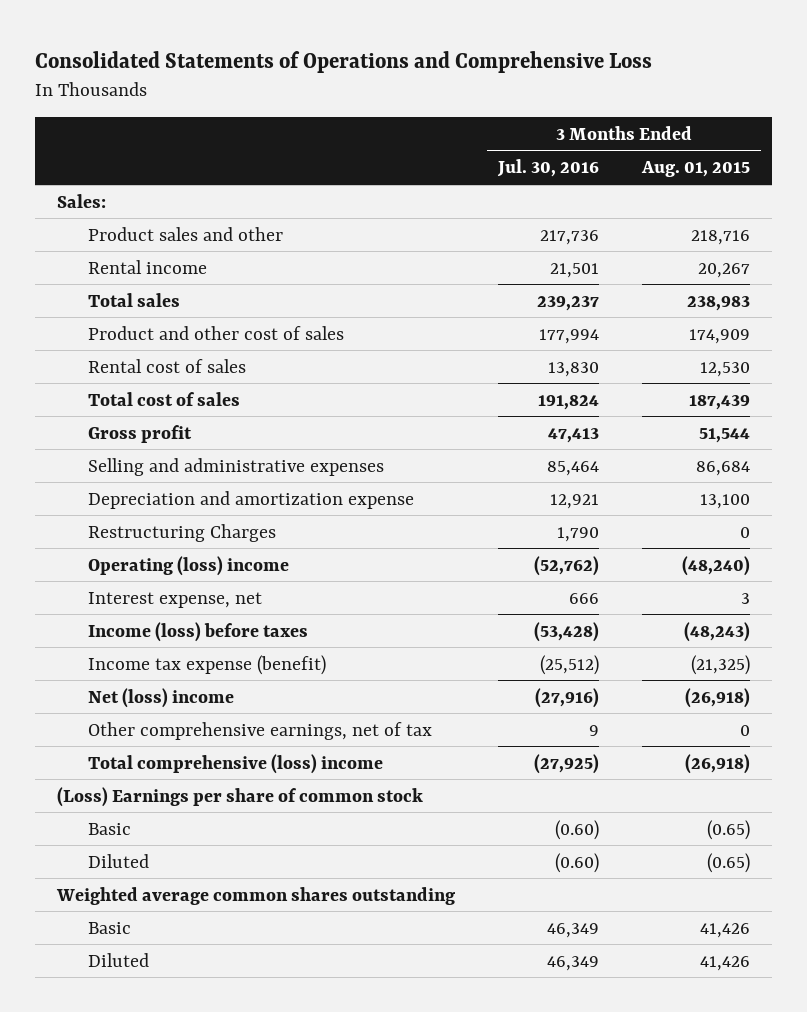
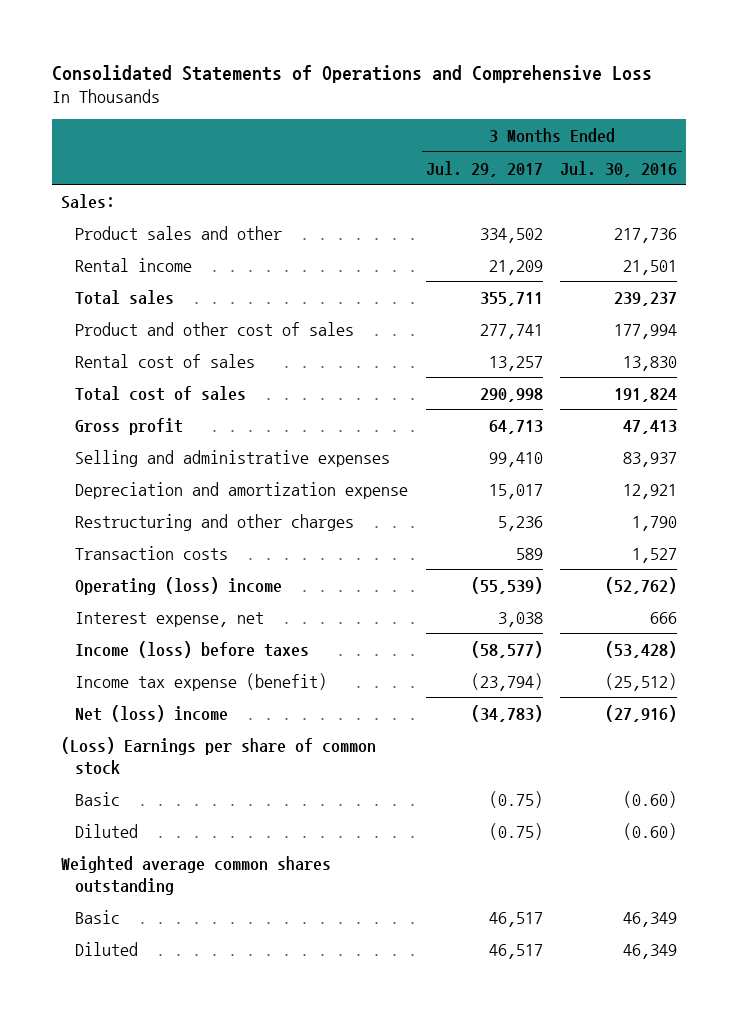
[641,161,751,178] Aug. 01, 2015 -> none
none -> [425,160,543,177] Jul. 29, 2017
[546,460,599,476] 85,464 -> [623,451,678,467] 83,937
[87,523,276,542] Restructuring Charges -> [75,513,355,531] Restructuring and other charges
none -> [75,545,229,560] Transaction costs
[87,721,432,740] Other comprehensive earnings, net of tax -> none
[87,753,383,774] Total comprehensive (loss) income -> none

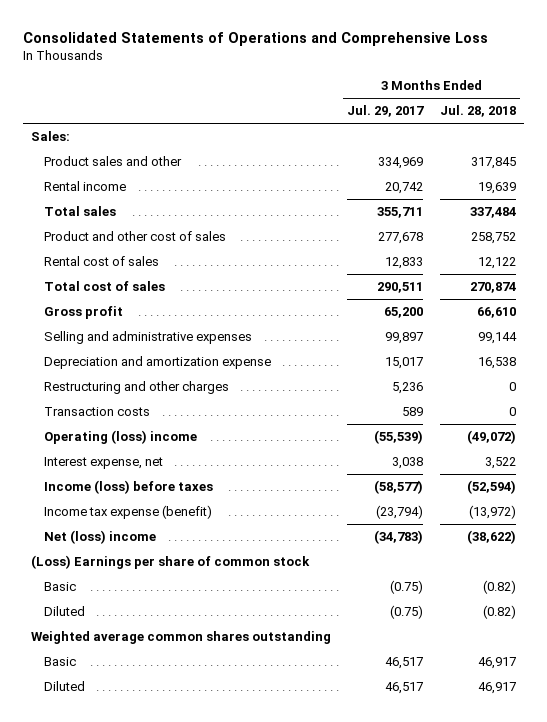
[560,160,678,177] Jul. 30, 2016 -> none
none -> [439,105,516,118] Jul. 28, 2018
[479,227,543,243] 334,502 -> [378,157,424,170] 334,969
[488,259,543,275] 21,209 -> [385,182,424,195] 20,742
[479,323,543,339] 277,741 -> [378,232,424,245] 277,678
[488,355,543,371] 13,257 -> [385,257,424,270] 12,833
[479,387,543,402] 290,998 -> [377,282,424,294] 290,511
[488,419,543,434] 64,713 -> [384,307,424,319] 65,200
[488,451,543,467] 99,410 -> [385,332,424,345] 99,897

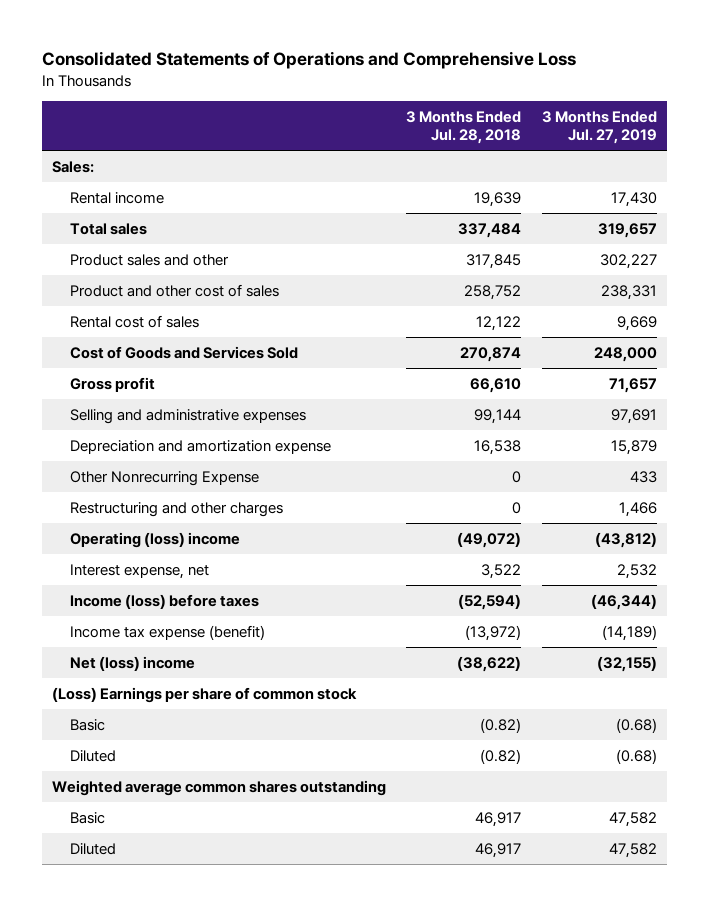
[347,105,425,118] Jul. 29, 2017 -> none
none -> [541,110,657,145] 3 Months Ended Jul. 27, 2019
[43,156,182,167] Product sales and other -> [69,253,229,266] Product sales and other
[43,281,165,292] Total cost of sales -> [69,345,298,359] Cost of Goods and Services Sold
none -> [69,470,259,486] Other Nonrecurring Expense
[43,407,150,417] Transaction costs -> none

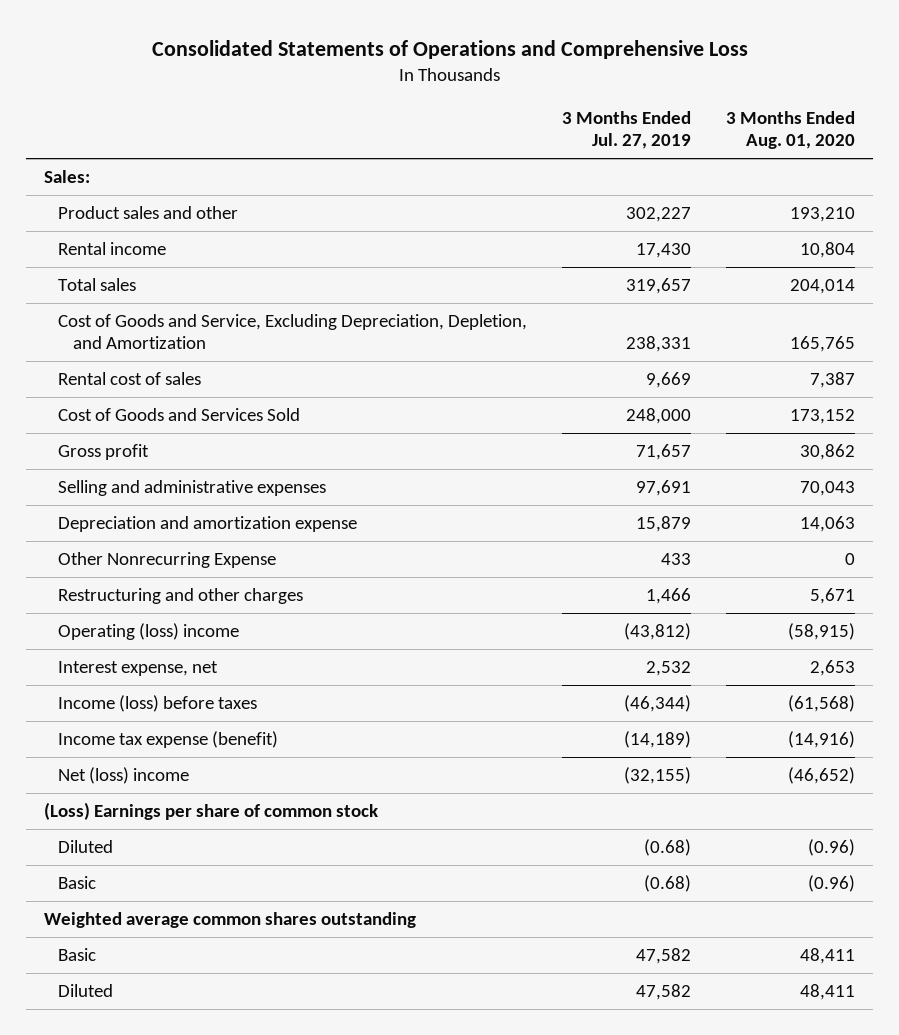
[406,110,522,145] 3 Months Ended Jul. 28, 2018 -> none
none -> [726,111,856,150] 3 Months Ended Aug. 01, 2020
[69,253,229,266] Product sales and other -> [58,206,239,220] Product sales and other
[69,283,279,297] Product and other cost of sales -> [58,314,528,350] Cost of Goods and Service, Excluding Depreciation, Depletion, and Amortization
[69,718,105,731] Basic -> [58,876,97,890] Basic

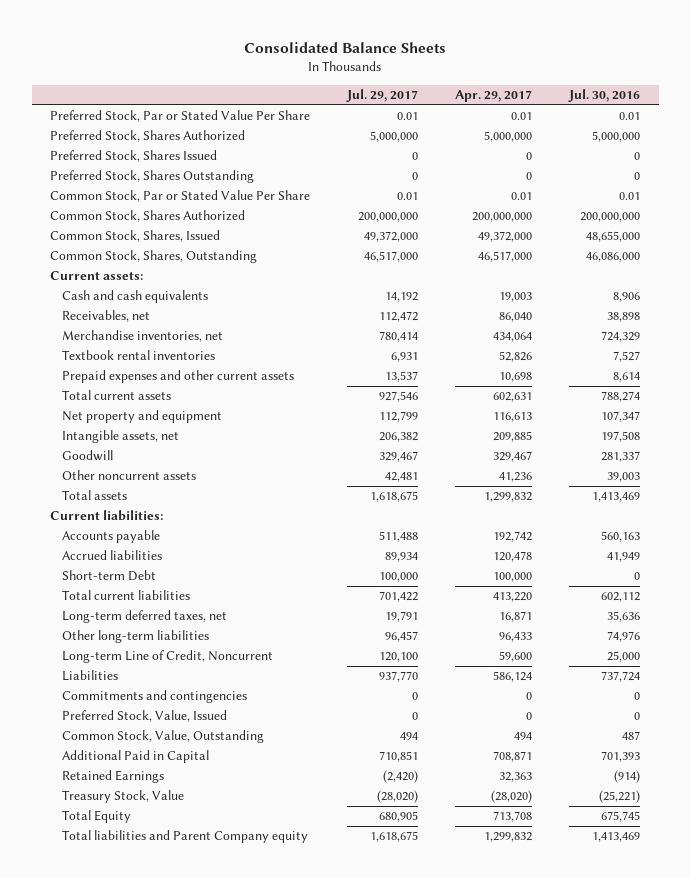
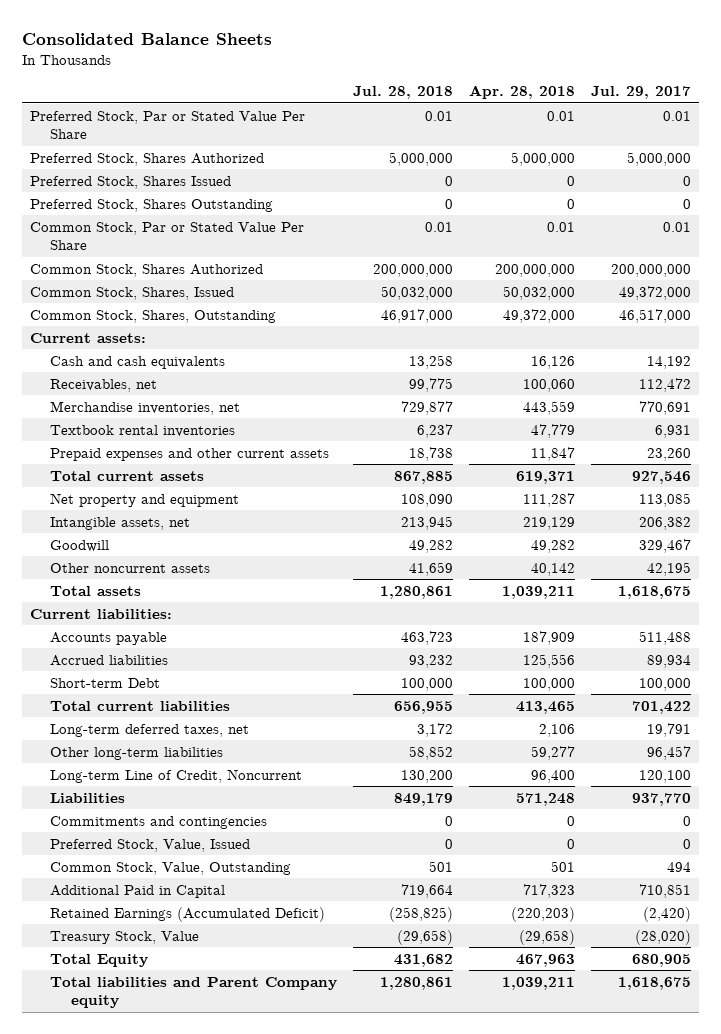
[455,90,533,103] Apr. 29, 2017 -> none
[568,89,641,103] Jul. 30, 2016 -> none
none -> [353,86,454,100] Jul. 28, 2018
none -> [469,85,576,100] Apr. 28, 2018
[379,331,419,343] 780,414 -> [638,400,691,415] 770,691
[385,371,419,383] 13,537 -> [646,447,691,461] 23,260
[379,411,419,423] 112,799 -> [638,492,691,507] 113,085
[385,472,419,483] 42,481 -> [646,561,691,576] 42,195
[61,770,164,784] Retained Earnings -> [50,906,326,922] Retained Earnings (Accumulated Deficit)

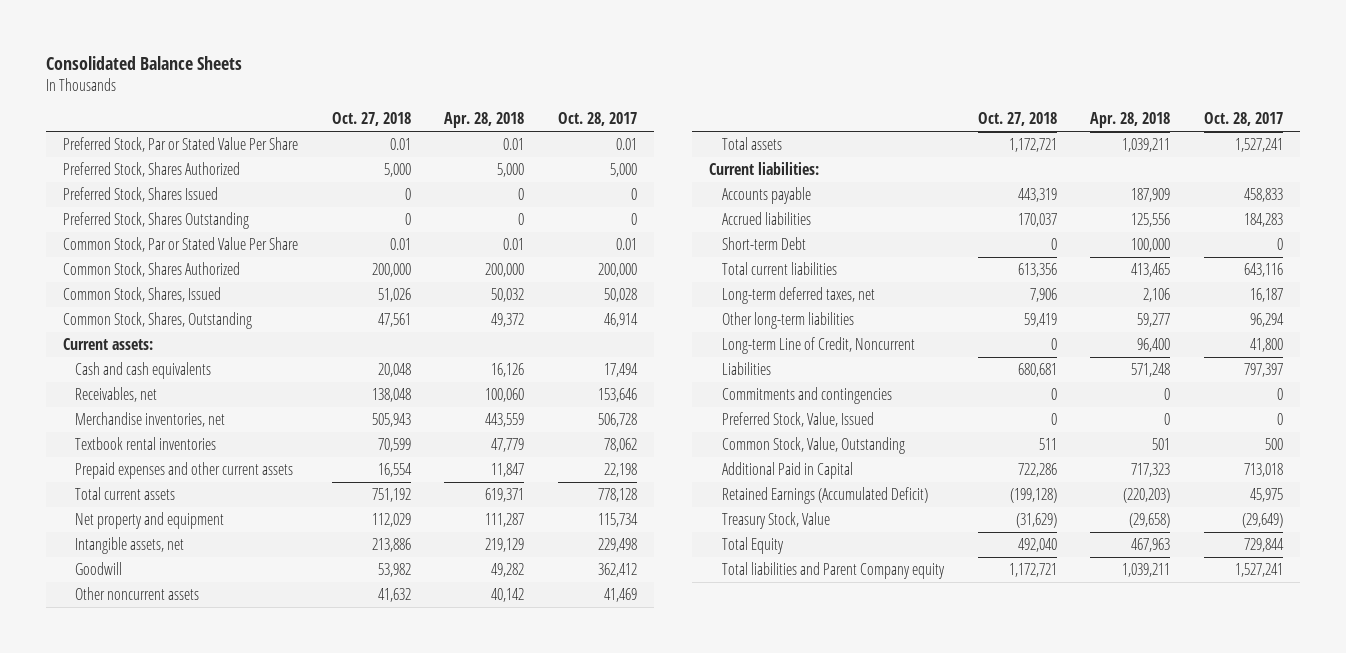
[353,86,454,100] Jul. 28, 2018 -> none
[590,86,691,100] Jul. 29, 2017 -> none
none -> [331,112,411,127] Oct. 27, 2018
none -> [557,112,637,127] Oct. 28, 2017
[511,151,576,166] 5,000,000 -> [497,163,525,178] 5,000
[495,263,576,277] 200,000,000 -> [485,263,525,278] 200,000
[503,285,576,300] 50,032,000 -> [491,288,525,303] 50,032
[503,308,576,323] 49,372,000 -> [491,313,525,328] 49,372

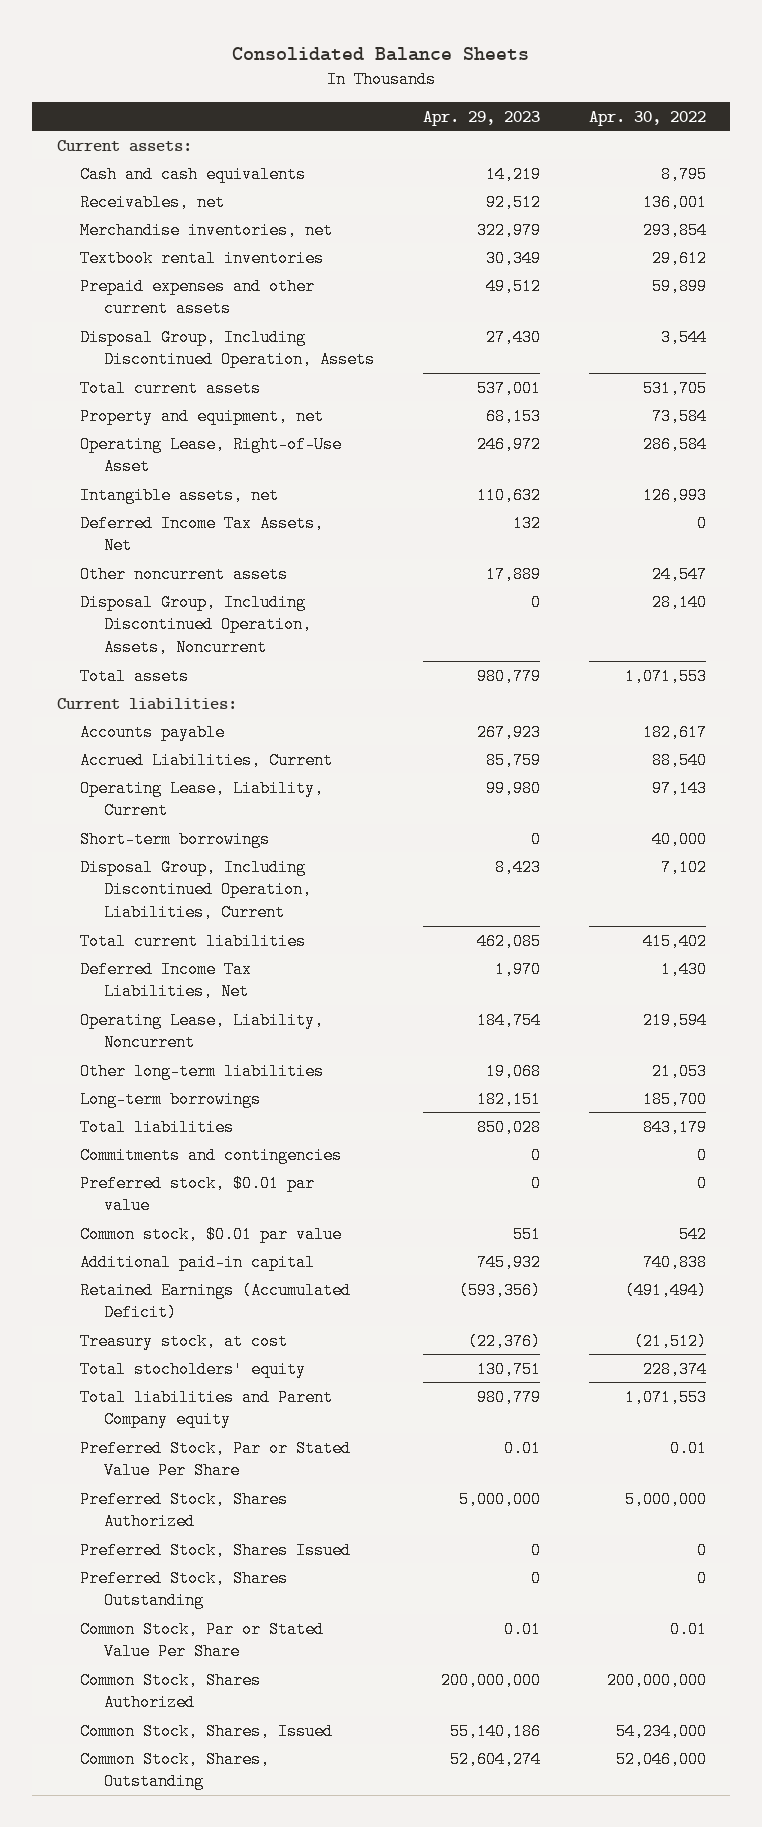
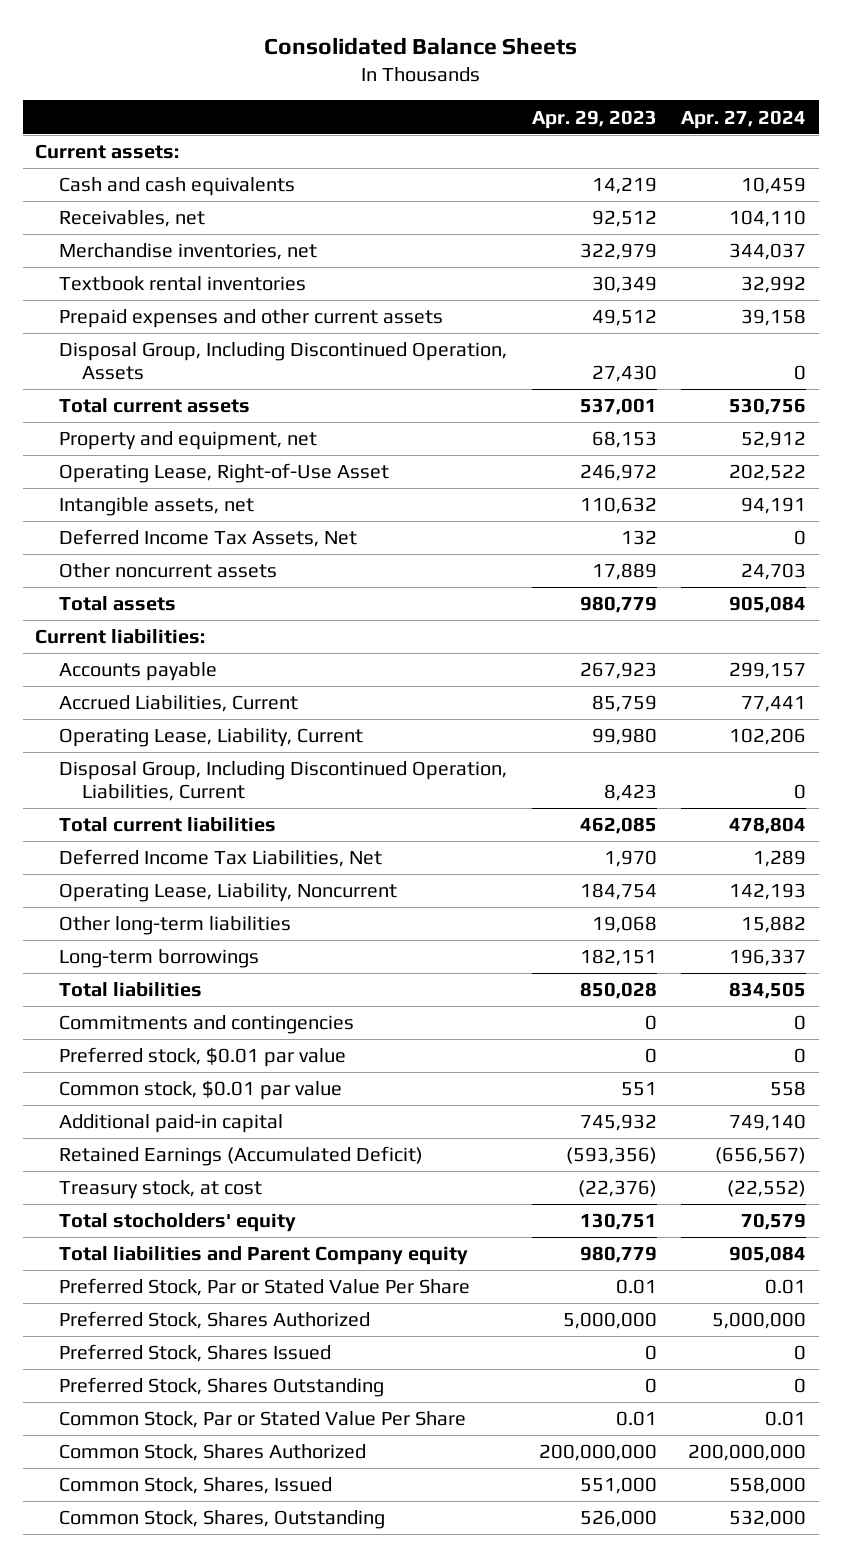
[588,110,706,126] Apr. 30, 2022 -> none
none -> [681,109,807,129] Apr. 27, 2024
[80,593,313,657] Disposal Group, Including Discontinued Operation, Assets, Noncurrent -> none
[80,830,271,848] Short-term borrowings -> none
[449,1722,541,1740] 55,140,186 -> [579,1477,657,1495] 551,000
[449,1750,541,1768] 52,604,274 -> [579,1510,657,1528] 526,000

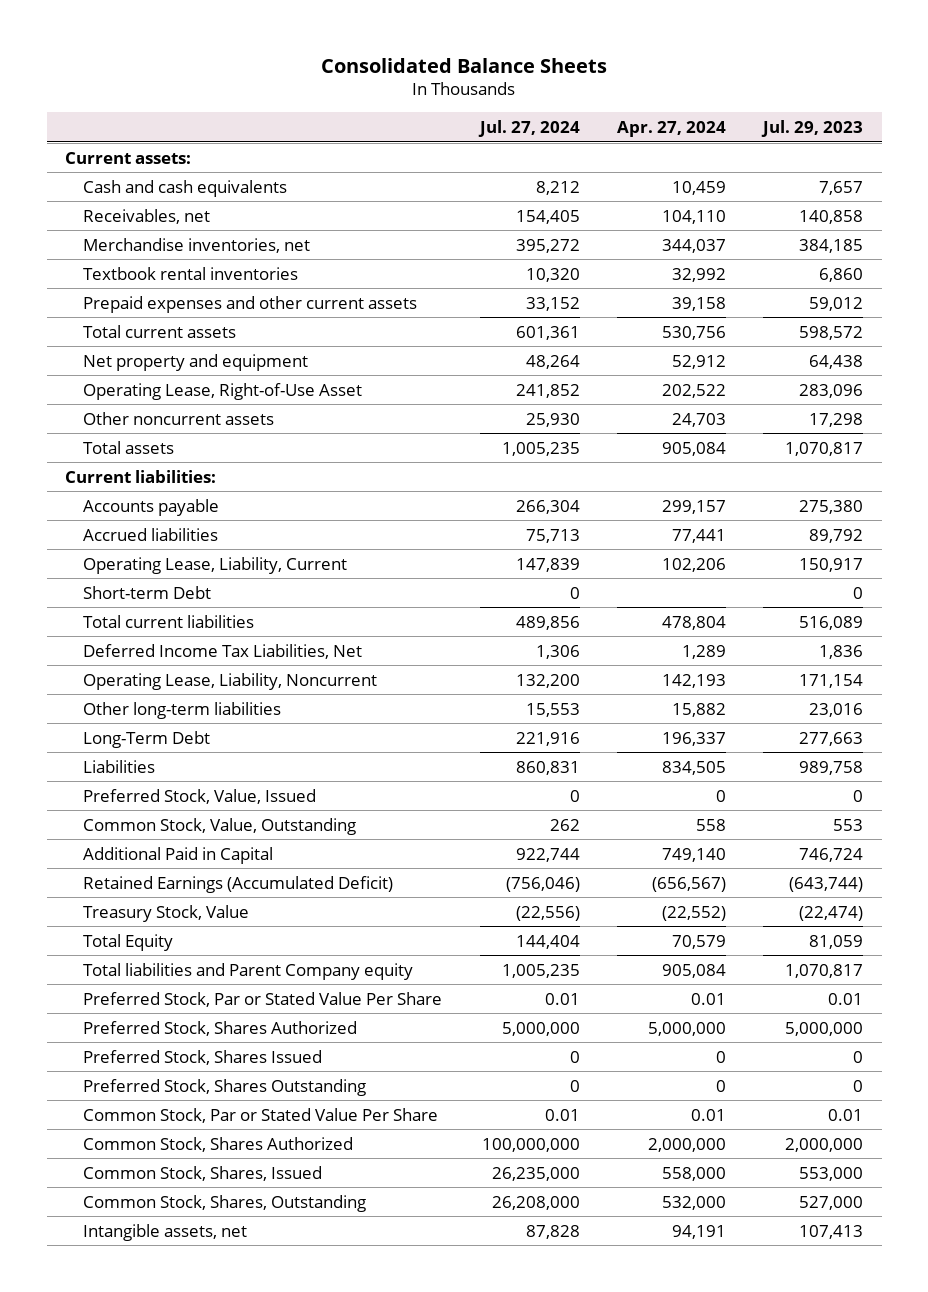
[531,109,657,129] Apr. 29, 2023 -> none
none -> [477,119,580,137] Jul. 27, 2024
none -> [761,119,864,137] Jul. 29, 2023
[58,342,507,381] Disposal Group, Including Discontinued Operation, Assets -> none
[58,431,317,451] Property and equipment, net -> [83,353,309,371] Net property and equipment
[58,529,357,548] Deferred Income Tax Assets, Net -> none
[58,695,298,713] Accrued Liabilities, Current -> [83,527,219,541] Accrued liabilities
[58,761,507,802] Disposal Group, Including Discontinued Operation, Liabilities, Current -> none
none -> [83,585,212,599] Short-term Debt
[58,1015,354,1035] Commitments and contingencies -> none
[58,949,259,969] Long-term borrowings -> [83,730,211,748] Long-Term Debt
[58,982,202,998] Total liabilities -> [83,759,156,773] Liabilities
[58,1047,346,1068] Preferred stock, $0.01 par value -> [83,788,317,804] Preferred Stock, Value, Issued
[58,1080,342,1101] Common stock, $0.01 par value -> [83,817,357,835] Common Stock, Value, Outstanding
[58,1114,283,1134] Additional paid-in capital -> [83,846,274,864] Additional Paid in Capital
[58,1180,262,1200] Treasury stock, at cost -> [83,904,250,922] Treasury Stock, Value
[58,1213,296,1233] Total stocholders' equity -> [83,933,174,951] Total Equity
[688,1444,807,1462] 200,000,000 -> [647,1137,726,1152] 2,000,000
[58,497,254,517] Intangible assets, net -> [83,1223,248,1241] Intangible assets, net

